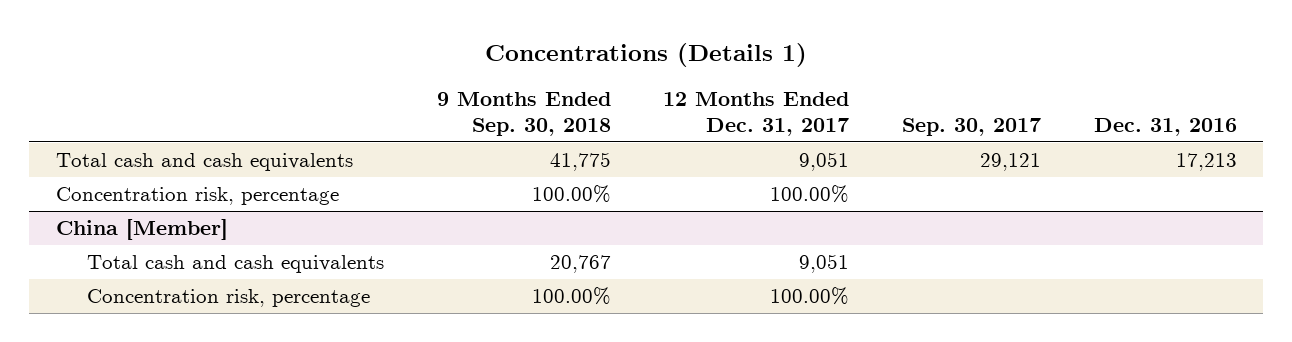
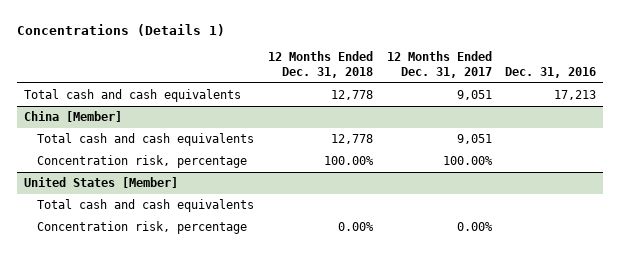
[436,92,611,137] 9 Months Ended Sep. 30, 2018 -> none
[902,118,1042,137] Sep. 30, 2017 -> none
none -> [268,51,374,79] 12 Months Ended Dec. 31, 2018
[55,186,339,205] Concentration risk, percentage -> none
none -> [24,177,179,189] United States [Member]
none -> [37,199,255,213] Total cash and cash equivalents
none -> [37,221,248,235] Concentration risk, percentage

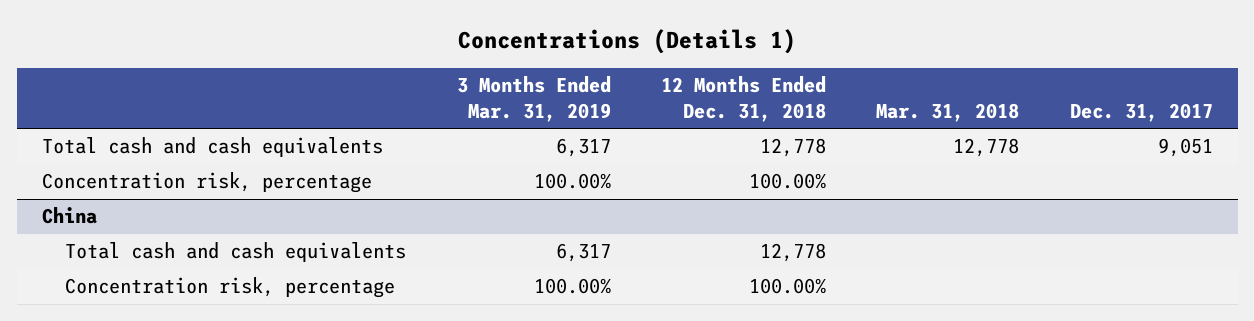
[386,51,492,79] 12 Months Ended Dec. 31, 2017 -> none
[505,67,597,79] Dec. 31, 2016 -> none
none -> [456,76,611,123] 3 Months Ended Mar. 31, 2019
none -> [876,103,1020,123] Mar. 31, 2018
none -> [1069,103,1213,123] Dec. 31, 2017
none -> [41,172,372,194] Concentration risk, percentage
[24,111,123,123] China [Member] -> [41,207,97,225] China
[24,177,179,189] United States [Member] -> none
[37,199,255,213] Total cash and cash equivalents -> none
[37,221,248,235] Concentration risk, percentage -> none

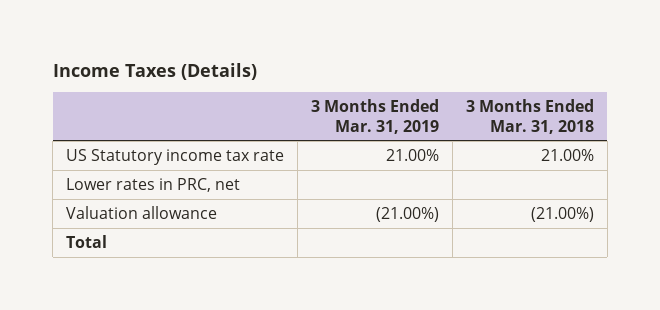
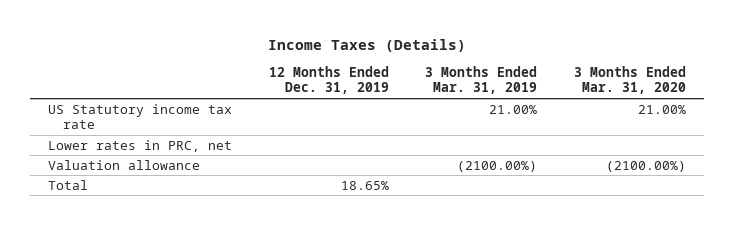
[465,98,594,134] 3 Months Ended Mar. 31, 2018 -> none
none -> [268,66,389,95] 12 Months Ended Dec. 31, 2019
none -> [574,66,687,95] 3 Months Ended Mar. 31, 2020
[376,206,440,222] (21.00%) -> [457,160,538,172] (2100.00%)

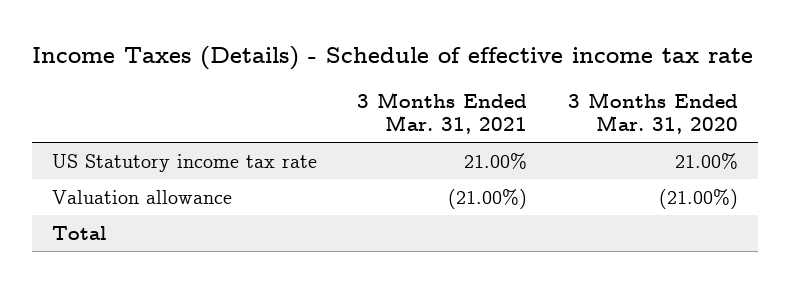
[268,38,467,52] Income Taxes (Details) -> [32,46,754,71] Income Taxes (Details) - Schedule of effective income tax rate
[268,66,389,95] 12 Months Ended Dec. 31, 2019 -> none
[425,66,538,95] 3 Months Ended Mar. 31, 2019 -> none
none -> [357,91,528,135] 3 Months Ended Mar. 31, 2021
[48,139,233,152] Lower rates in PRC, net -> none
[606,160,687,172] (2100.00%) -> [658,188,738,209] (21.00%)

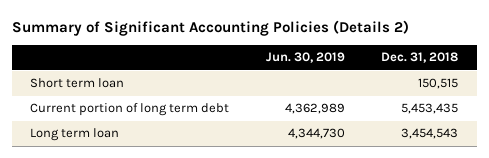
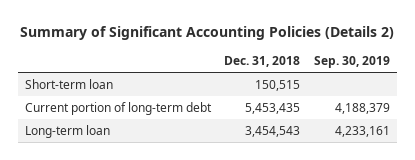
[265,52,345,64] Jun. 30, 2019 -> none
none -> [314,56,391,69] Sep. 30, 2019
[30,78,125,89] Short term loan -> [24,79,113,90] Short-term loan
[30,103,230,117] Current portion of long term debt -> [24,102,212,116] Current portion of long-term debt
[30,128,120,142] Long term loan -> [24,125,110,139] Long-term loan

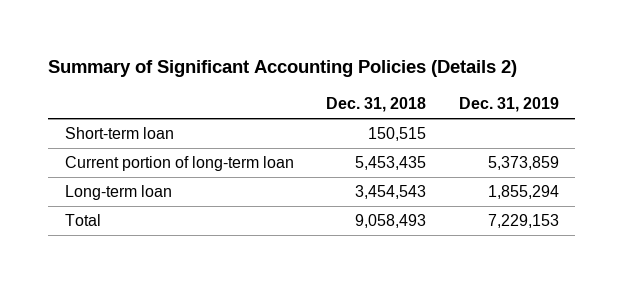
[314,56,391,69] Sep. 30, 2019 -> none
none -> [458,97,559,113] Dec. 31, 2019
[24,102,212,116] Current portion of long-term debt -> [64,155,294,171] Current portion of long-term loan
none -> [64,213,101,226] Total

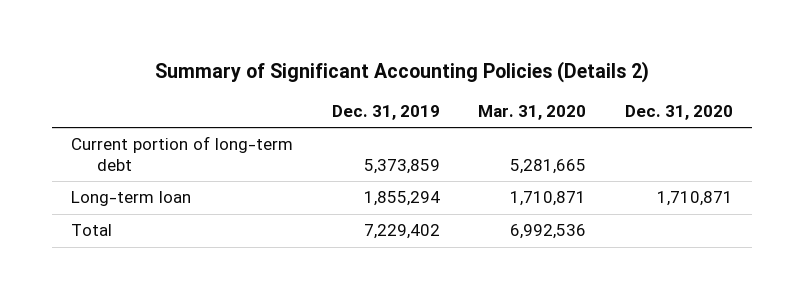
[326,97,427,113] Dec. 31, 2018 -> none
none -> [478,104,587,120] Mar. 31, 2020
none -> [624,104,733,120] Dec. 31, 2020
[64,126,174,139] Short-term loan -> none
[64,155,294,171] Current portion of long-term loan -> [71,136,294,171] Current portion of long-term debt
[487,213,559,228] 7,229,153 -> [363,224,440,240] 7,229,402

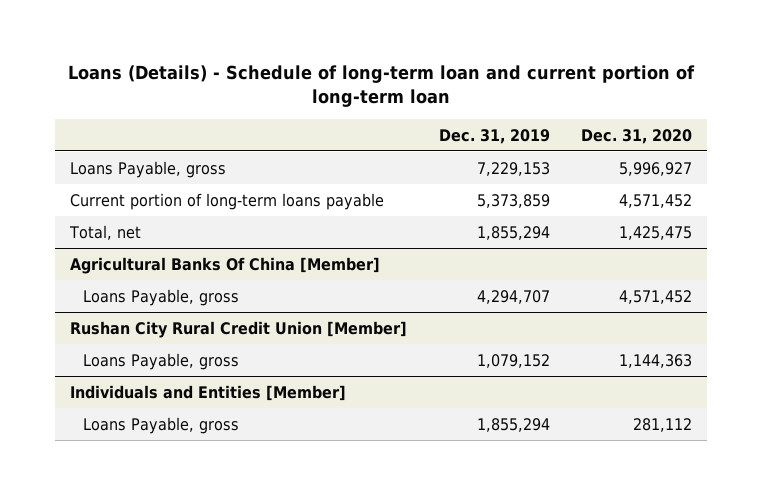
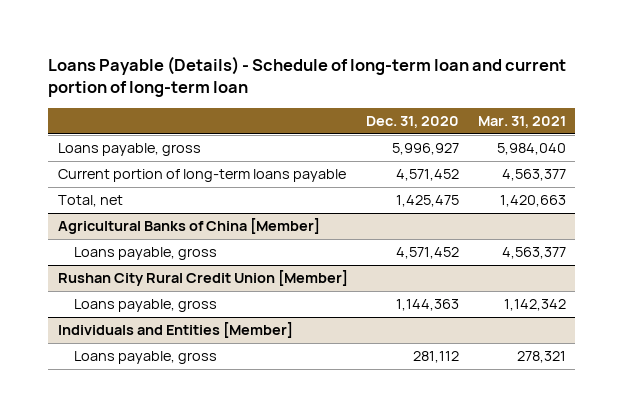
[68,65,696,108] Loans (Details) - Schedule of long-term loan and current portion of long-term loan -> [48,55,567,98] Loans Payable (Details) - Schedule of long-term loan and current portion of long-term loan
[438,128,550,144] Dec. 31, 2019 -> none
none -> [477,115,566,128] Mar. 31, 2021
[70,160,227,178] Loans Payable, gross -> [57,143,201,157] Loans payable, gross
[70,256,381,274] Agricultural Banks Of China [Member] -> [57,218,320,235] Agricultural Banks of China [Member]
[83,288,240,306] Loans Payable, gross -> [74,247,218,261] Loans payable, gross
[83,352,240,370] Loans Payable, gross -> [74,299,218,313] Loans payable, gross
[83,416,240,434] Loans Payable, gross -> [74,351,218,365] Loans payable, gross

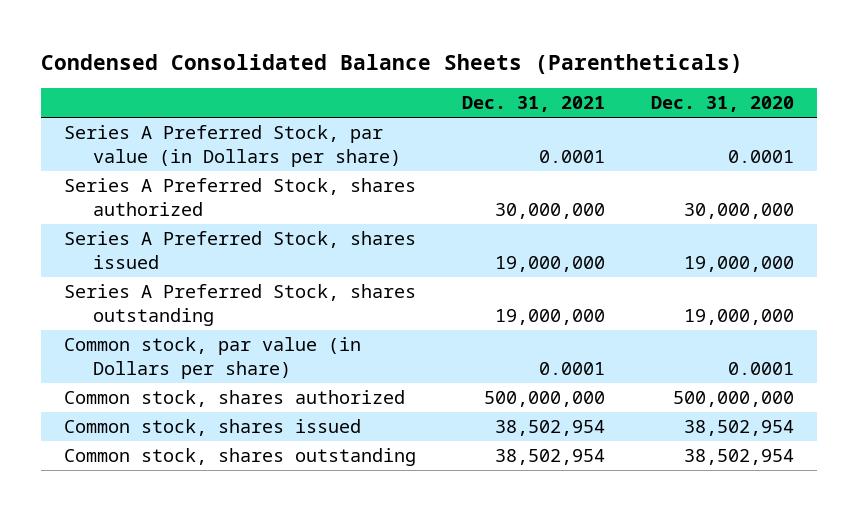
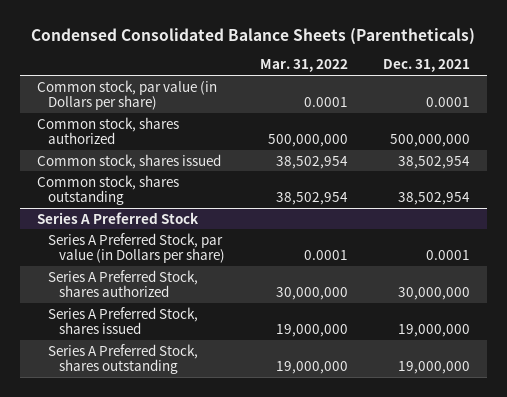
[650,96,794,113] Dec. 31, 2020 -> none
none -> [260,59,349,73] Mar. 31, 2022
[64,125,402,167] Series A Preferred Stock, par value (in Dollars per share) -> none
[64,178,417,216] Series A Preferred Stock, shares authorized -> none
[64,231,417,269] Series A Preferred Stock, shares issued -> none
[64,284,417,326] Series A Preferred Stock, shares outstanding -> none
none -> [37,211,200,224] Series A Preferred Stock
none -> [48,232,226,263] Series A Preferred Stock, par value (in Dollars per share)
none -> [48,269,199,297] Series A Preferred Stock, shares authorized
none -> [48,306,199,334] Series A Preferred Stock, shares issued
none -> [48,343,199,374] Series A Preferred Stock, shares outstanding

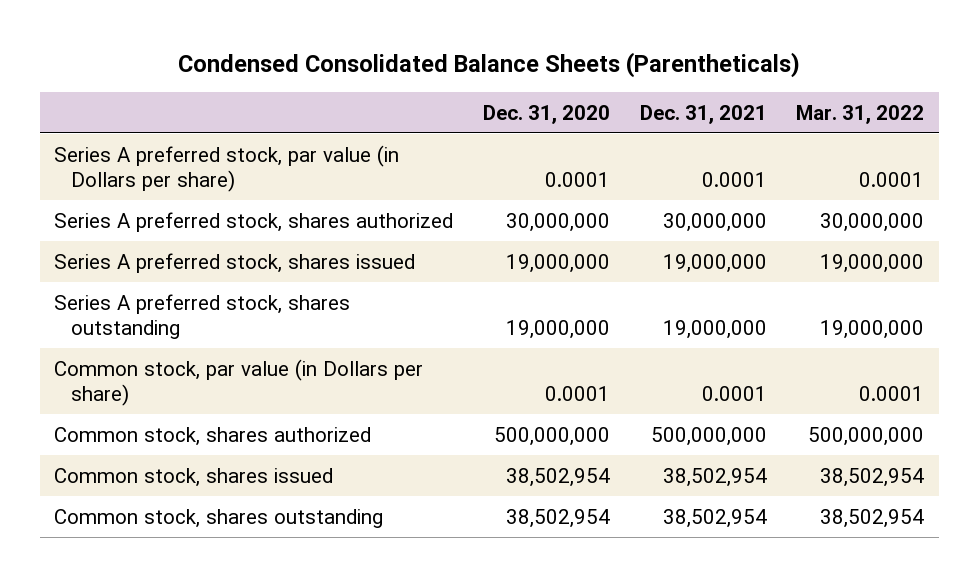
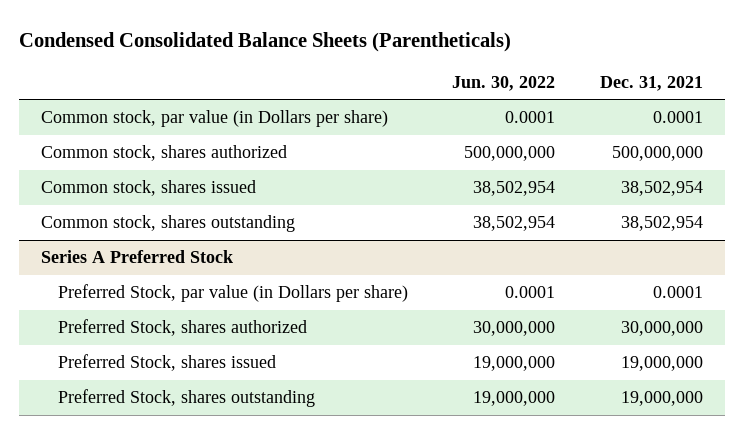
[482,104,610,124] Dec. 31, 2020 -> none
[796,104,925,124] Mar. 31, 2022 -> none
none -> [452,75,556,91] Jun. 30, 2022
[54,144,400,192] Series A preferred stock, par value (in Dollars per share) -> none
[54,211,454,232] Series A preferred stock, shares authorized -> none
[54,252,416,273] Series A preferred stock, shares issued -> none
[54,293,351,339] Series A preferred stock, shares outstanding -> none
none -> [41,250,234,264] Series A Preferred Stock
none -> [58,284,409,303] Preferred Stock, par value (in Dollars per share)
none -> [58,319,308,337] Preferred Stock, shares authorized
none -> [58,354,277,372] Preferred Stock, shares issued
none -> [58,389,316,408] Preferred Stock, shares outstanding

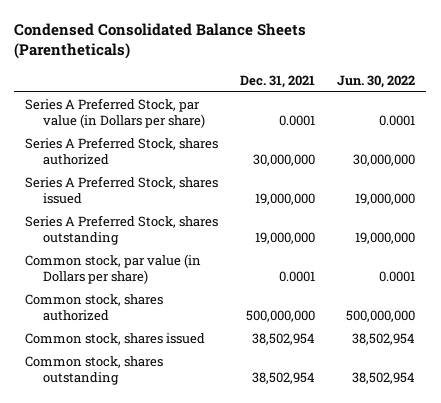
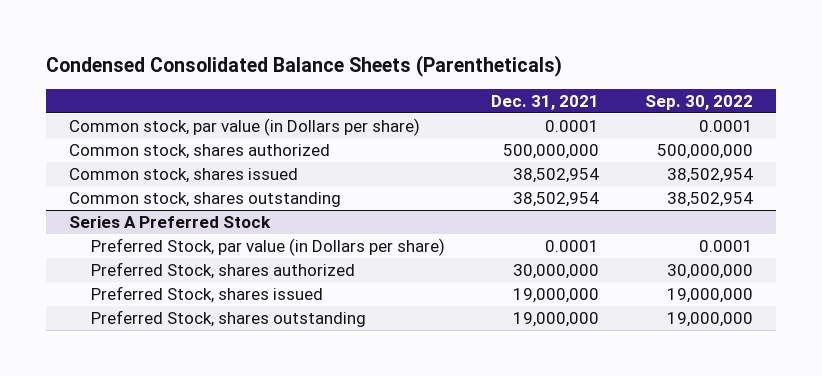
[337,74,416,88] Jun. 30, 2022 -> none
none -> [644,94,753,110] Sep. 30, 2022
[25,98,205,129] Series A Preferred Stock, par value (in Dollars per share) -> none
[25,137,219,166] Series A Preferred Stock, shares authorized -> none
[25,176,219,205] Series A Preferred Stock, shares issued -> none
[25,215,219,246] Series A Preferred Stock, shares outstanding -> none
none -> [69,215,272,228] Series A Preferred Stock
none -> [91,237,446,256] Preferred Stock, par value (in Dollars per share)
none -> [91,261,356,279] Preferred Stock, shares authorized
none -> [91,285,324,303] Preferred Stock, shares issued
none -> [91,309,367,327] Preferred Stock, shares outstanding

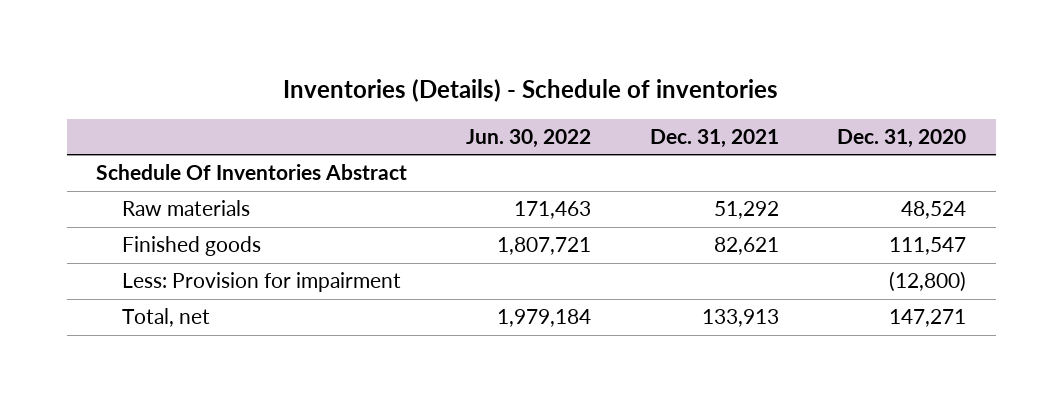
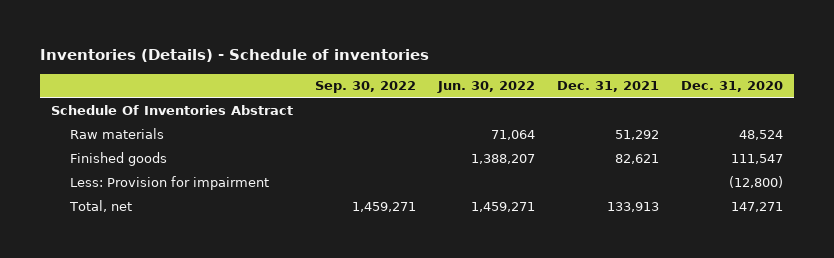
none -> [315,81,417,94] Sep. 30, 2022
[513,201,591,220] 171,463 -> [491,129,536,140] 71,064
[496,237,591,256] 1,807,721 -> [471,153,536,164] 1,388,207
[496,309,591,328] 1,979,184 -> [471,201,536,212] 1,459,271

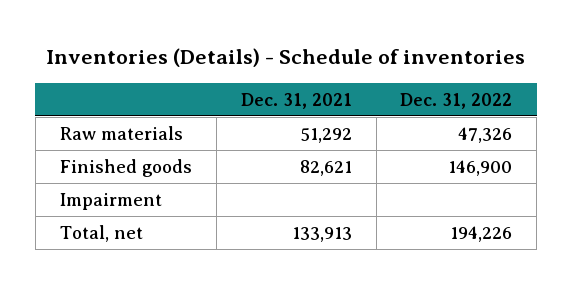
[315,81,417,94] Sep. 30, 2022 -> none
[437,81,536,94] Jun. 30, 2022 -> none
[681,81,784,93] Dec. 31, 2020 -> none
none -> [400,92,513,109] Dec. 31, 2022
[50,104,293,115] Schedule Of Inventories Abstract -> none
[70,175,270,190] Less: Provision for impairment -> [59,192,162,210] Impairment

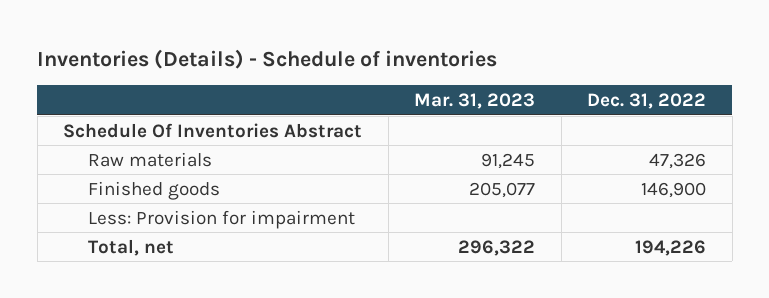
[240,92,352,109] Dec. 31, 2021 -> none
none -> [414,92,536,109] Mar. 31, 2023
none -> [63,122,363,138] Schedule Of Inventories Abstract
[59,192,162,210] Impairment -> [87,209,355,229] Less: Provision for impairment

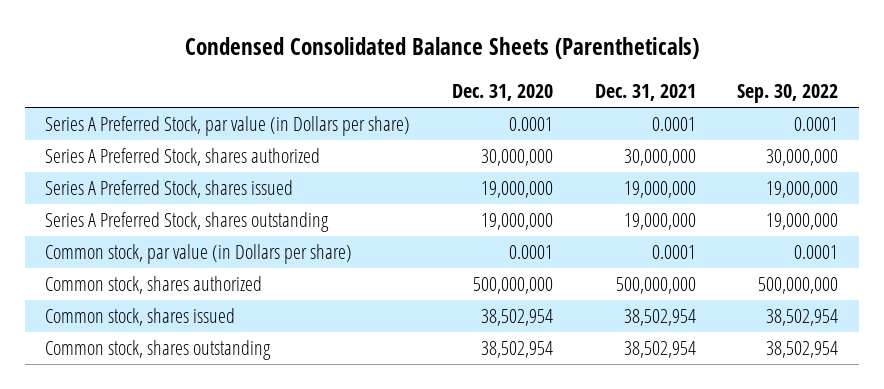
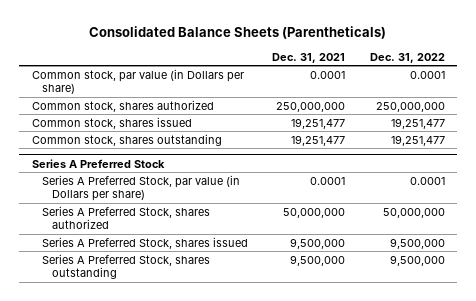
[184,37,699,60] Condensed Consolidated Balance Sheets (Parentheticals) -> [89,25,387,39] Consolidated Balance Sheets (Parentheticals)
[452,84,554,102] Dec. 31, 2020 -> none
[737,84,839,104] Sep. 30, 2022 -> none
none -> [369,52,445,63] Dec. 31, 2022
[45,115,411,136] Series A Preferred Stock, par value (in Dollars per share) -> none
[45,147,321,166] Series A Preferred Stock, shares authorized -> none
[45,179,294,198] Series A Preferred Stock, shares issued -> none
[45,211,330,232] Series A Preferred Stock, shares outstanding -> none
[615,276,696,294] 500,000,000 -> [276,101,346,112] 250,000,000
[623,308,696,326] 38,502,954 -> [291,117,346,129] 19,251,477
[623,340,696,358] 38,502,954 -> [291,134,346,146] 19,251,477
none -> [31,158,165,168] Series A Preferred Stock
none -> [41,174,240,202] Series A Preferred Stock, par value (in Dollars per share)
none -> [41,205,210,230] Series A Preferred Stock, shares authorized
none -> [41,236,248,249] Series A Preferred Stock, shares issued
none -> [41,253,210,280] Series A Preferred Stock, shares outstanding

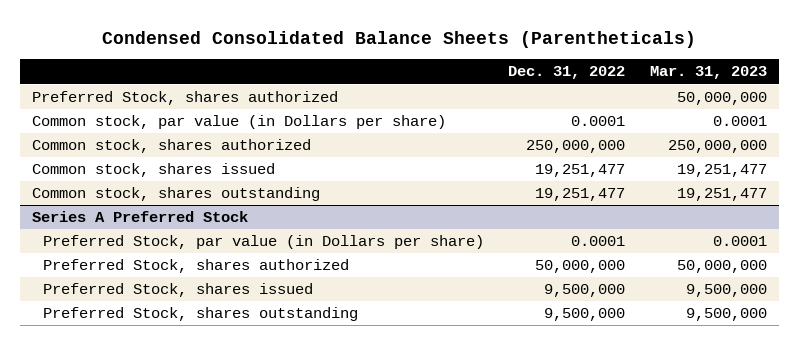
[89,25,387,39] Consolidated Balance Sheets (Parentheticals) -> [102,30,697,48] Condensed Consolidated Balance Sheets (Parentheticals)
[272,52,346,63] Dec. 31, 2021 -> none
none -> [649,66,767,80] Mar. 31, 2023
none -> [31,91,338,106] Preferred Stock, shares authorized
[41,174,240,202] Series A Preferred Stock, par value (in Dollars per share) -> [42,235,484,250] Preferred Stock, par value (in Dollars per share)
[41,205,210,230] Series A Preferred Stock, shares authorized -> [42,259,349,274] Preferred Stock, shares authorized
[41,236,248,249] Series A Preferred Stock, shares issued -> [42,283,313,298] Preferred Stock, shares issued
[41,253,210,280] Series A Preferred Stock, shares outstanding -> [42,307,358,322] Preferred Stock, shares outstanding

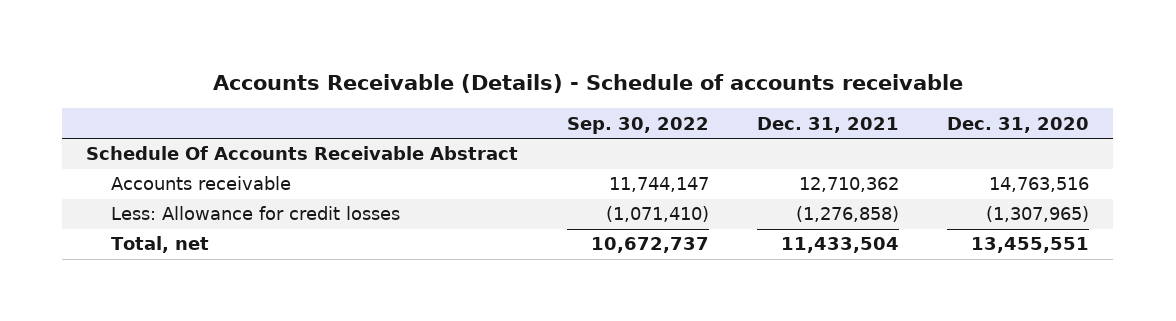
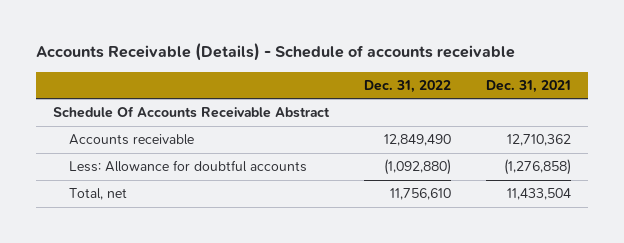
[566,116,709,134] Sep. 30, 2022 -> none
[947,116,1090,133] Dec. 31, 2020 -> none
none -> [363,79,451,93] Dec. 31, 2022
[111,206,401,221] Less: Allowance for credit losses -> [68,160,307,173] Less: Allowance for doubtful accounts

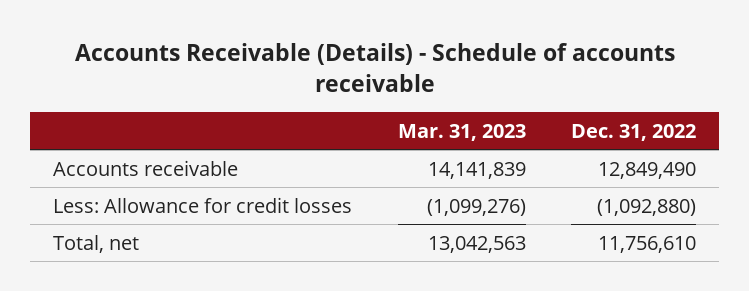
[485,79,571,93] Dec. 31, 2021 -> none
none -> [397,124,526,142] Mar. 31, 2023
[53,106,331,119] Schedule Of Accounts Receivable Abstract -> none
[68,160,307,173] Less: Allowance for doubtful accounts -> [52,196,352,213] Less: Allowance for credit losses

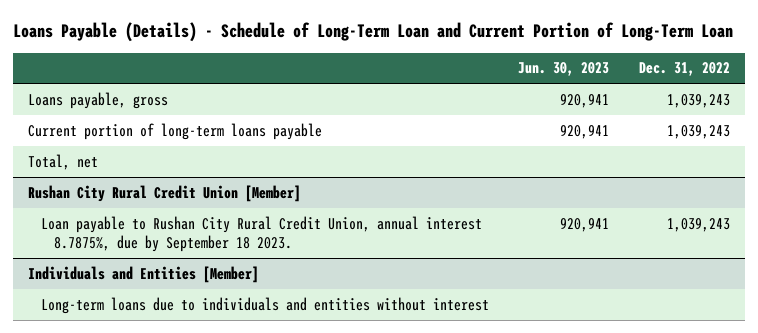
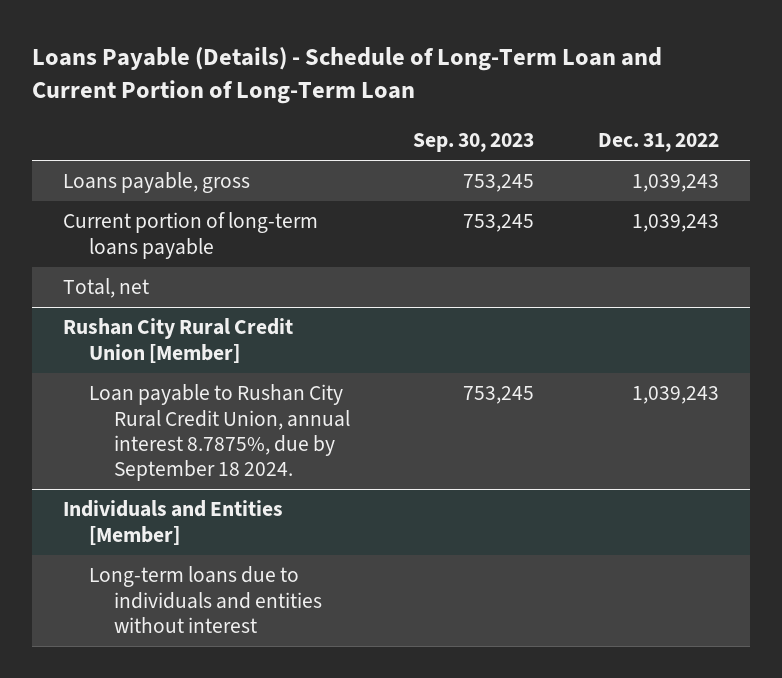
[518,62,610,77] Jun. 30, 2023 -> none
none -> [413,133,535,153] Sep. 30, 2023
[40,215,482,253] Loan payable to Rushan City Rural Credit Union, annual interest 8.7875%, due by September 18 2023. -> [88,384,351,482] Loan payable to Rushan City Rural Credit Union, annual interest 8.7875%, due by September 18 2024.

